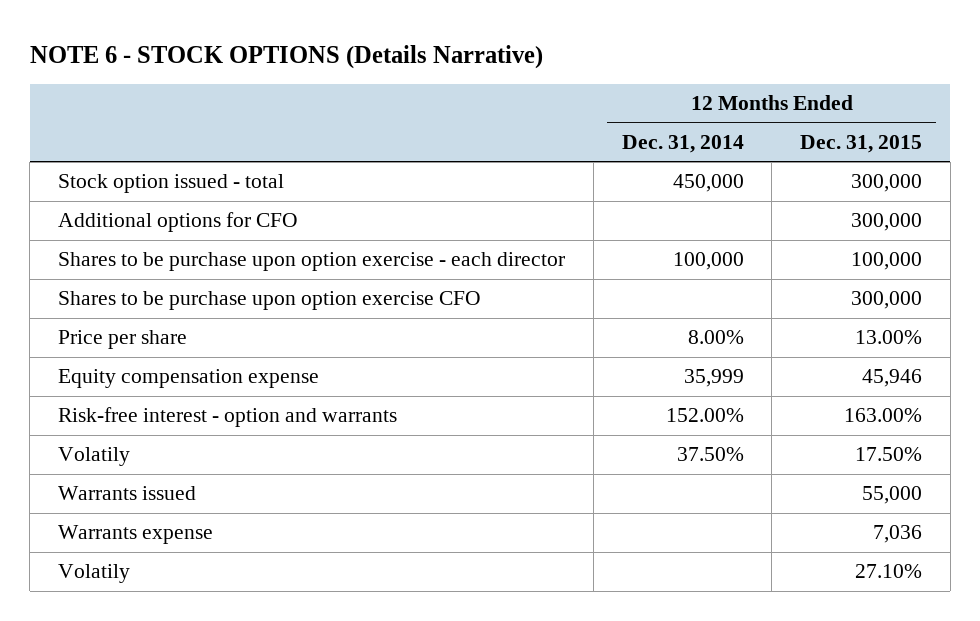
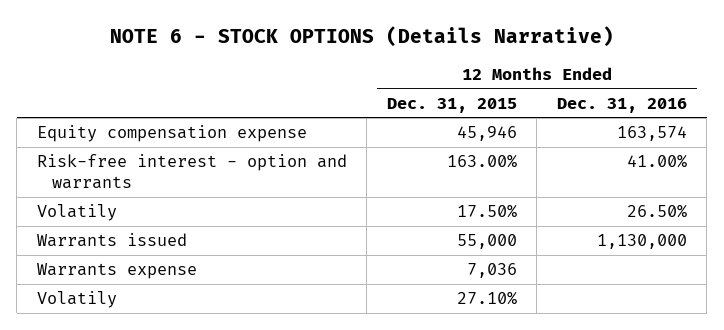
[621,134,744,153] Dec. 31, 2014 -> none
none -> [556,97,687,113] Dec. 31, 2016
[58,174,285,194] Stock option issued - total -> none
[58,212,299,233] Additional options for CFO -> none
[58,252,566,272] Shares to be purchase upon option exercise - each director -> none
[58,291,482,311] Shares to be purchase upon option exercise CFO -> none
[58,330,188,350] Price per share -> none

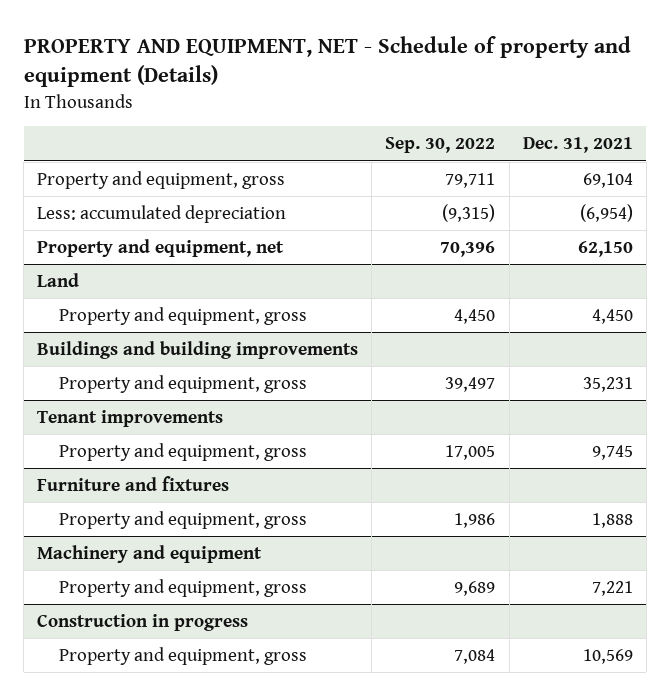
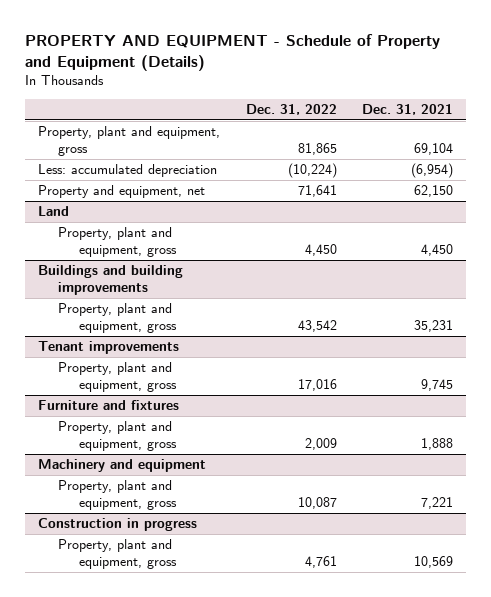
[23,35,631,88] PROPERTY AND EQUIPMENT, NET - Schedule of property and equipment (Details) -> [25,34,441,72] PROPERTY AND EQUIPMENT - Schedule of Property and Equipment (Details)
[385,137,496,154] Sep. 30, 2022 -> none
none -> [245,104,337,116] Dec. 31, 2022
[37,170,286,189] Property and equipment, gross -> [38,126,221,157] Property, plant and equipment, gross
[58,306,307,325] Property and equipment, gross -> [58,227,177,258] Property, plant and equipment, gross
[58,374,307,393] Property and equipment, gross -> [58,303,177,334] Property, plant and equipment, gross
[58,442,307,461] Property and equipment, gross -> [58,362,177,393] Property, plant and equipment, gross
[58,510,307,529] Property and equipment, gross -> [58,421,177,452] Property, plant and equipment, gross
[58,578,307,597] Property and equipment, gross -> [58,480,177,511] Property, plant and equipment, gross
[58,646,307,665] Property and equipment, gross -> [58,539,177,570] Property, plant and equipment, gross

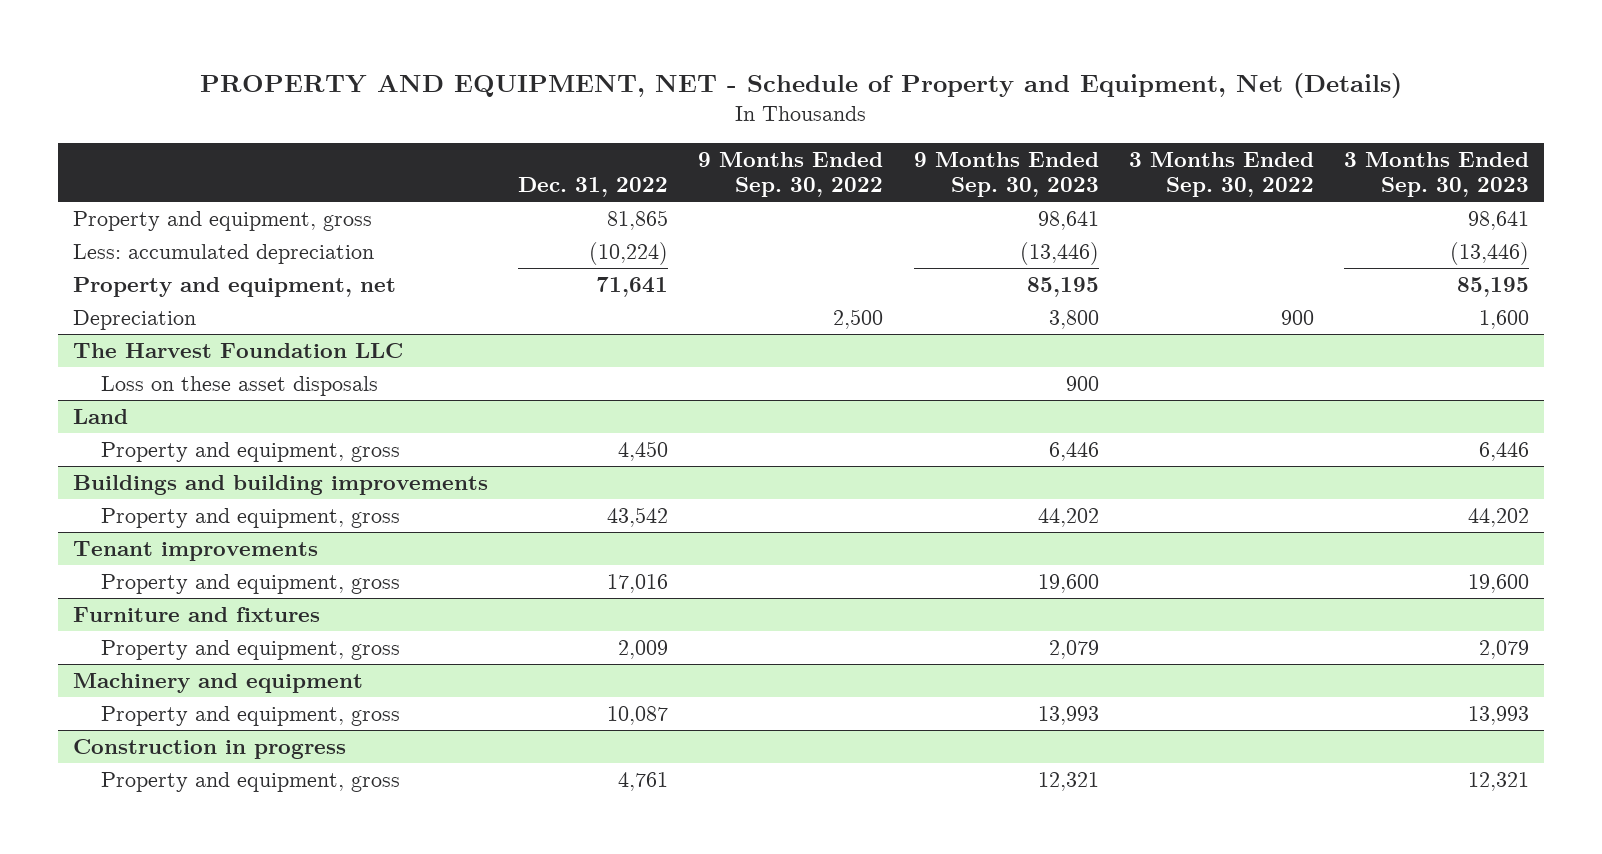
[25,34,441,72] PROPERTY AND EQUIPMENT - Schedule of Property and Equipment (Details) -> [200,72,1403,98] PROPERTY AND EQUIPMENT, NET - Schedule of Property and Equipment, Net (Details)
[362,104,454,116] Dec. 31, 2021 -> none
none -> [698,151,884,198] 9 Months Ended Sep. 30, 2022
none -> [913,151,1099,198] 9 Months Ended Sep. 30, 2023
none -> [1128,151,1314,198] 3 Months Ended Sep. 30, 2022
none -> [1343,151,1529,198] 3 Months Ended Sep. 30, 2023
[38,126,221,157] Property, plant and equipment, gross -> [73,210,373,231] Property and equipment, gross
none -> [73,309,197,330] Depreciation
none -> [73,342,404,358] The Harvest Foundation LLC
none -> [101,375,379,396] Loss on these asset disposals
[58,227,177,258] Property, plant and equipment, gross -> [101,441,401,462] Property and equipment, gross
[58,303,177,334] Property, plant and equipment, gross -> [101,507,401,528] Property and equipment, gross
[58,362,177,393] Property, plant and equipment, gross -> [101,573,401,594] Property and equipment, gross
[58,421,177,452] Property, plant and equipment, gross -> [101,639,401,660] Property and equipment, gross
[58,480,177,511] Property, plant and equipment, gross -> [101,705,401,726] Property and equipment, gross
[58,539,177,570] Property, plant and equipment, gross -> [101,771,401,792] Property and equipment, gross

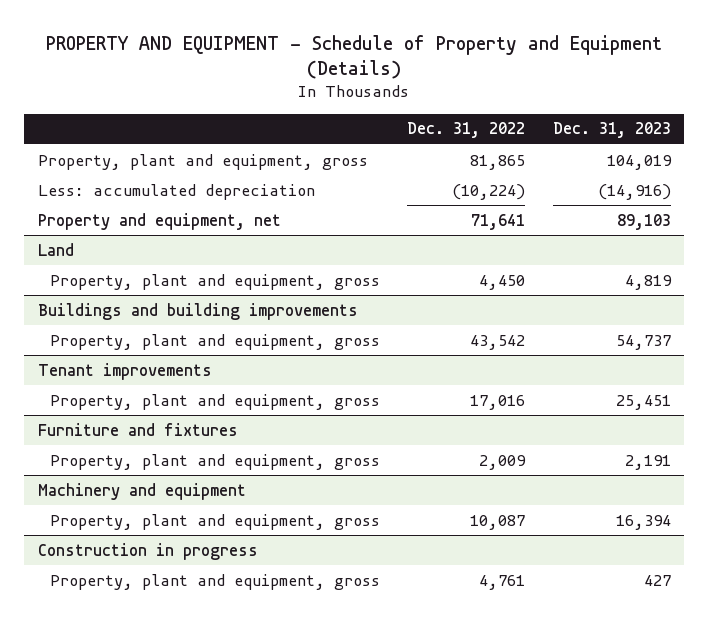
[200,72,1403,98] PROPERTY AND EQUIPMENT, NET - Schedule of Property and Equipment, Net (Details) -> [46,34,663,80] PROPERTY AND EQUIPMENT - Schedule of Property and Equipment (Details)
[698,151,884,198] 9 Months Ended Sep. 30, 2022 -> none
[913,151,1099,198] 9 Months Ended Sep. 30, 2023 -> none
[1128,151,1314,198] 3 Months Ended Sep. 30, 2022 -> none
[1343,151,1529,198] 3 Months Ended Sep. 30, 2023 -> none
none -> [552,122,671,139] Dec. 31, 2023
[73,210,373,231] Property and equipment, gross -> [37,153,368,170] Property, plant and equipment, gross
[73,309,197,330] Depreciation -> none
[73,342,404,358] The Harvest Foundation LLC -> none
[101,375,379,396] Loss on these asset disposals -> none
[101,441,401,462] Property and equipment, gross -> [50,273,381,290] Property, plant and equipment, gross
[101,507,401,528] Property and equipment, gross -> [50,333,381,350] Property, plant and equipment, gross
[101,573,401,594] Property and equipment, gross -> [50,393,381,410] Property, plant and equipment, gross
[101,639,401,660] Property and equipment, gross -> [50,453,381,470] Property, plant and equipment, gross
[101,705,401,726] Property and equipment, gross -> [50,513,381,530] Property, plant and equipment, gross
[101,771,401,792] Property and equipment, gross -> [50,573,381,590] Property, plant and equipment, gross

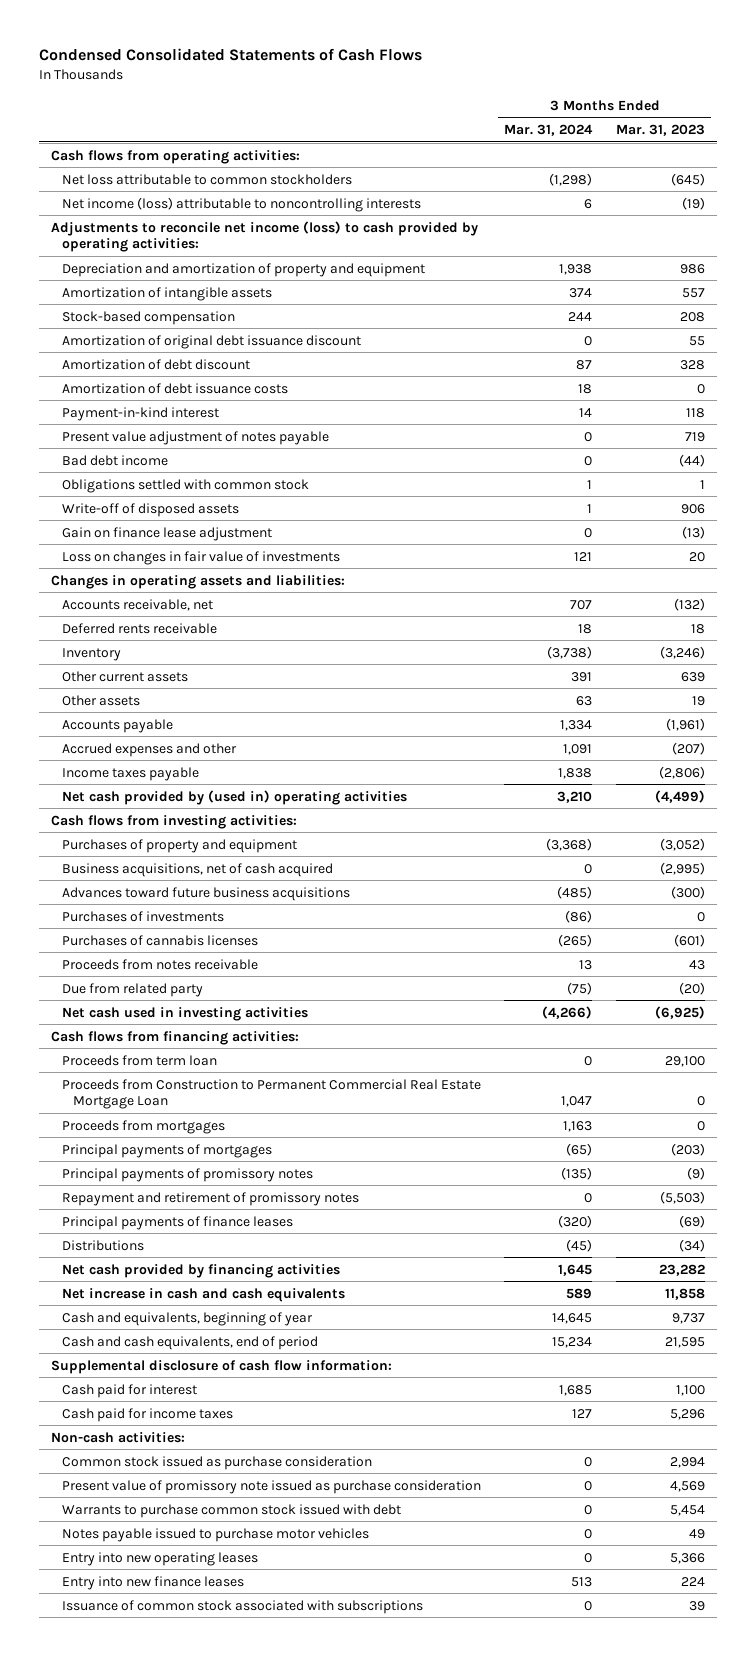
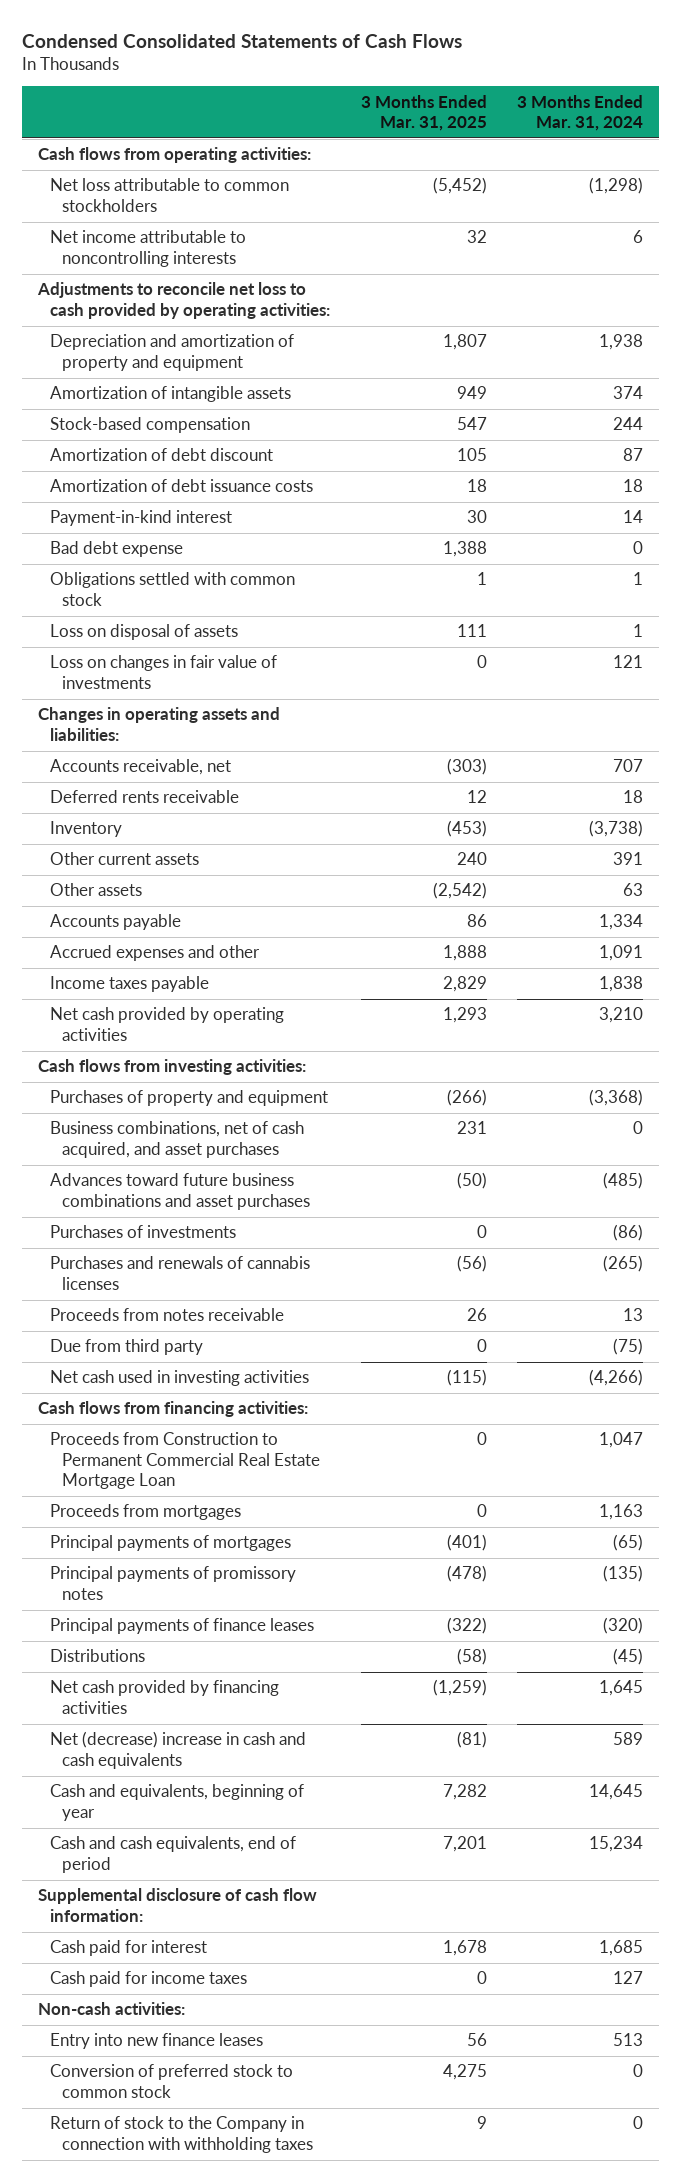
[615,124,705,137] Mar. 31, 2023 -> none
none -> [360,94,487,132] 3 Months Ended Mar. 31, 2025
[61,196,421,212] Net income (loss) attributable to noncontrolling interests -> [50,230,247,267] Net income attributable to noncontrolling interests
[50,220,478,253] Adjustments to reconcile net income (loss) to cash provided by operating activities: -> [36,282,331,319] Adjustments to reconcile net loss to cash provided by operating activities:
[61,334,361,349] Amortization of original debt issuance discount -> none
[61,430,329,445] Present value adjustment of notes payable -> none
[61,454,168,466] Bad debt income -> [50,541,184,558] Bad debt expense
[61,502,239,517] Write-off of disposed assets -> none
[61,526,272,541] Gain on finance lease adjustment -> none
none -> [50,624,239,641] Loss on disposal of assets
[61,789,407,805] Net cash provided by (used in) operating activities -> [50,1007,285,1041] Net cash provided by operating activities
[61,862,333,877] Business acquisitions, net of cash acquired -> [50,1121,305,1158] Business combinations, net of cash acquired, and asset purchases
[61,886,350,901] Advances toward future business acquisitions -> [50,1173,311,1210] Advances toward future business combinations and asset purchases
[61,934,258,946] Purchases of cannabis licenses -> [50,1256,311,1290] Purchases and renewals of cannabis licenses
[61,982,203,997] Due from related party -> [50,1339,204,1356] Due from third party
[61,1054,217,1066] Proceeds from term loan -> none
[61,1191,359,1206] Repayment and retirement of promissory notes -> none
[61,1287,345,1302] Net increase in cash and cash equivalents -> [50,1731,307,1769] Net (decrease) increase in cash and cash equivalents
[61,1455,372,1470] Common stock issued as purchase consideration -> none
[61,1479,481,1494] Present value of promissory note issued as purchase consideration -> none
[61,1503,401,1518] Warrants to purchase common stock issued with debt -> none
[61,1527,369,1542] Notes payable issued to purchase motor vehicles -> none
[61,1551,258,1566] Entry into new operating leases -> none
[61,1599,423,1614] Issuance of common stock associated with subscriptions -> none
none -> [50,2064,294,2098] Conversion of preferred stock to common stock
none -> [50,2116,314,2153] Return of stock to the Company in connection with withholding taxes

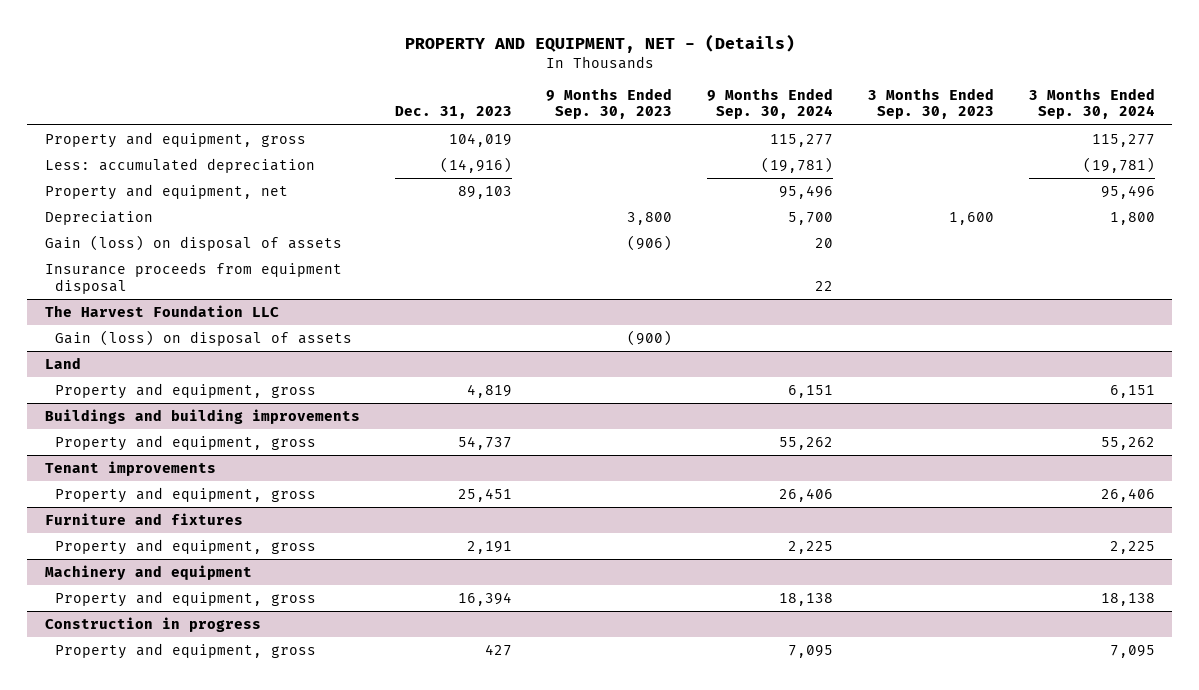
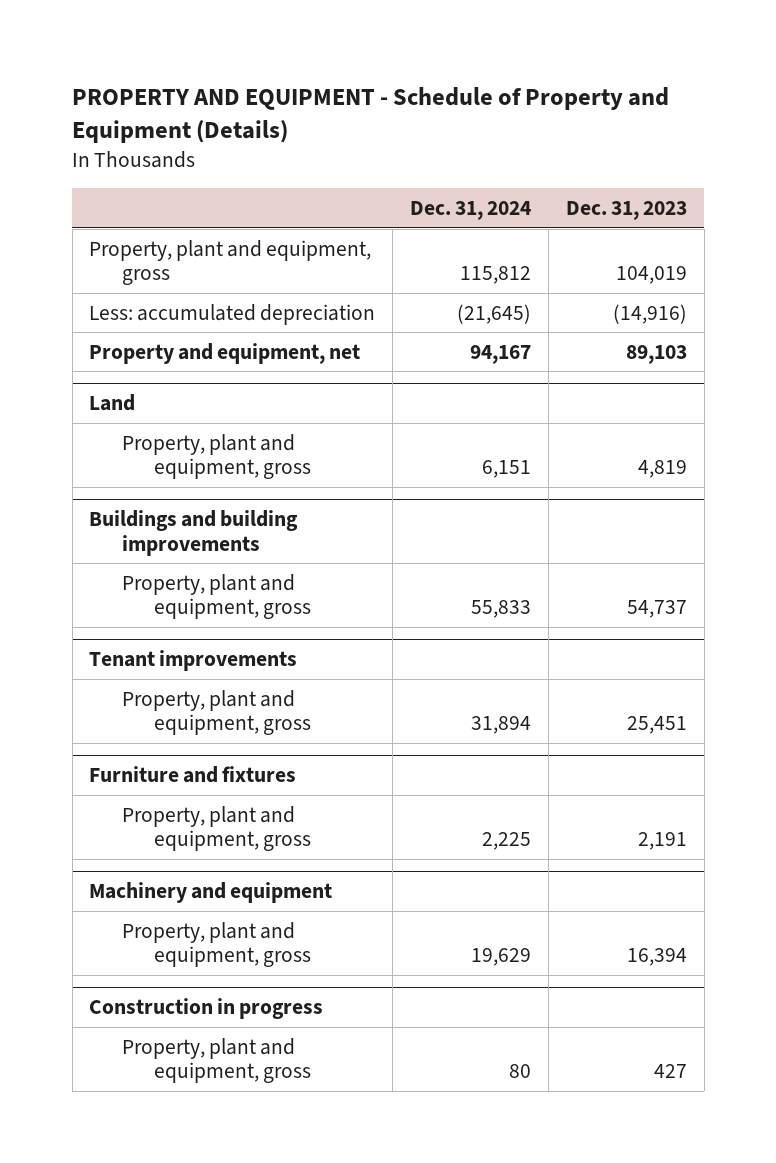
[404,34,795,54] PROPERTY AND EQUIPMENT, NET - (Details) -> [72,87,670,144] PROPERTY AND EQUIPMENT - Schedule of Property and Equipment (Details)
[546,87,673,120] 9 Months Ended Sep. 30, 2023 -> none
[707,87,834,120] 9 Months Ended Sep. 30, 2024 -> none
[867,87,994,120] 3 Months Ended Sep. 30, 2023 -> none
[1028,87,1155,120] 3 Months Ended Sep. 30, 2024 -> none
none -> [410,201,532,221] Dec. 31, 2024
[44,131,306,148] Property and equipment, gross -> [89,239,372,286] Property, plant and equipment, gross
[44,210,153,225] Depreciation -> none
[44,234,342,251] Gain (loss) on disposal of assets -> none
[44,261,342,294] Insurance proceeds from equipment disposal -> none
[44,304,279,317] The Harvest Foundation LLC -> none
[54,329,352,346] Gain (loss) on disposal of assets -> none
[54,382,316,399] Property and equipment, gross -> [121,433,312,480] Property, plant and equipment, gross
[54,434,316,451] Property and equipment, gross -> [121,573,312,620] Property, plant and equipment, gross
[54,486,316,503] Property and equipment, gross -> [121,689,312,736] Property, plant and equipment, gross
[54,538,316,555] Property and equipment, gross -> [121,805,312,852] Property, plant and equipment, gross
[54,590,316,607] Property and equipment, gross -> [121,921,312,968] Property, plant and equipment, gross
[54,642,316,659] Property and equipment, gross -> [121,1037,312,1084] Property, plant and equipment, gross

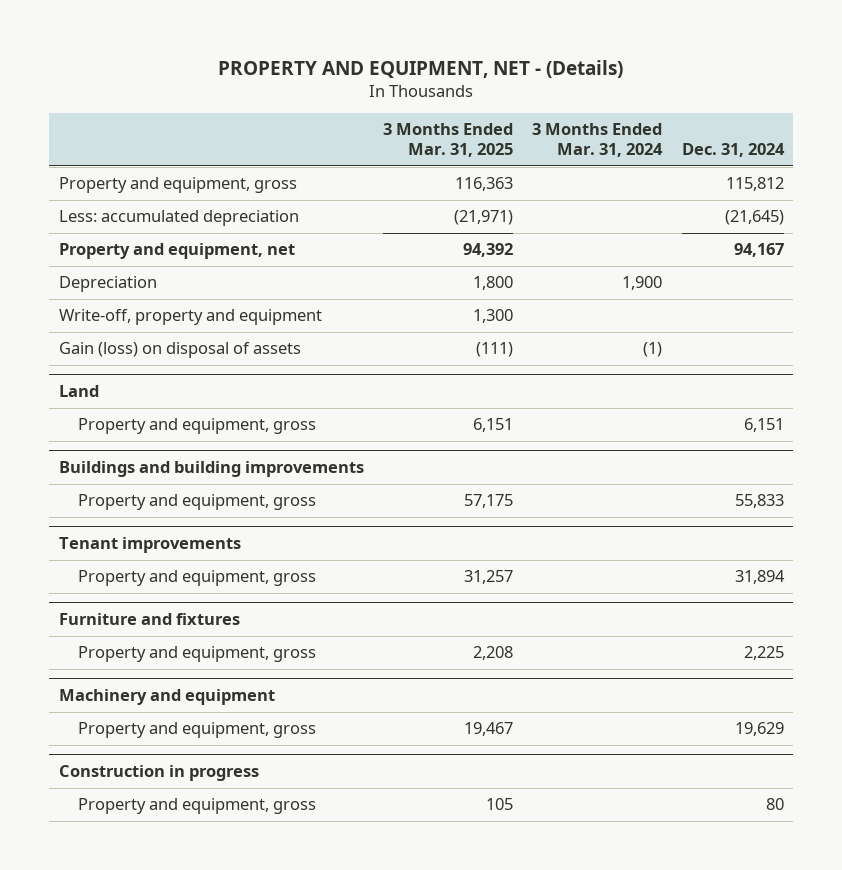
[72,87,670,144] PROPERTY AND EQUIPMENT - Schedule of Property and Equipment (Details) -> [218,59,624,78] PROPERTY AND EQUIPMENT, NET - (Details)
[565,201,687,221] Dec. 31, 2023 -> none
none -> [383,123,514,158] 3 Months Ended Mar. 31, 2025
none -> [532,123,664,158] 3 Months Ended Mar. 31, 2024
[89,239,372,286] Property, plant and equipment, gross -> [58,177,297,194] Property and equipment, gross
none -> [58,276,157,293] Depreciation
none -> [58,309,322,326] Write-off, property and equipment
none -> [58,342,301,359] Gain (loss) on disposal of assets
[121,433,312,480] Property, plant and equipment, gross -> [78,418,317,435] Property and equipment, gross
[121,573,312,620] Property, plant and equipment, gross -> [78,494,317,511] Property and equipment, gross
[121,689,312,736] Property, plant and equipment, gross -> [78,570,317,587] Property and equipment, gross
[121,805,312,852] Property, plant and equipment, gross -> [78,646,317,663] Property and equipment, gross
[121,921,312,968] Property, plant and equipment, gross -> [78,722,317,739] Property and equipment, gross
[121,1037,312,1084] Property, plant and equipment, gross -> [78,798,317,815] Property and equipment, gross

